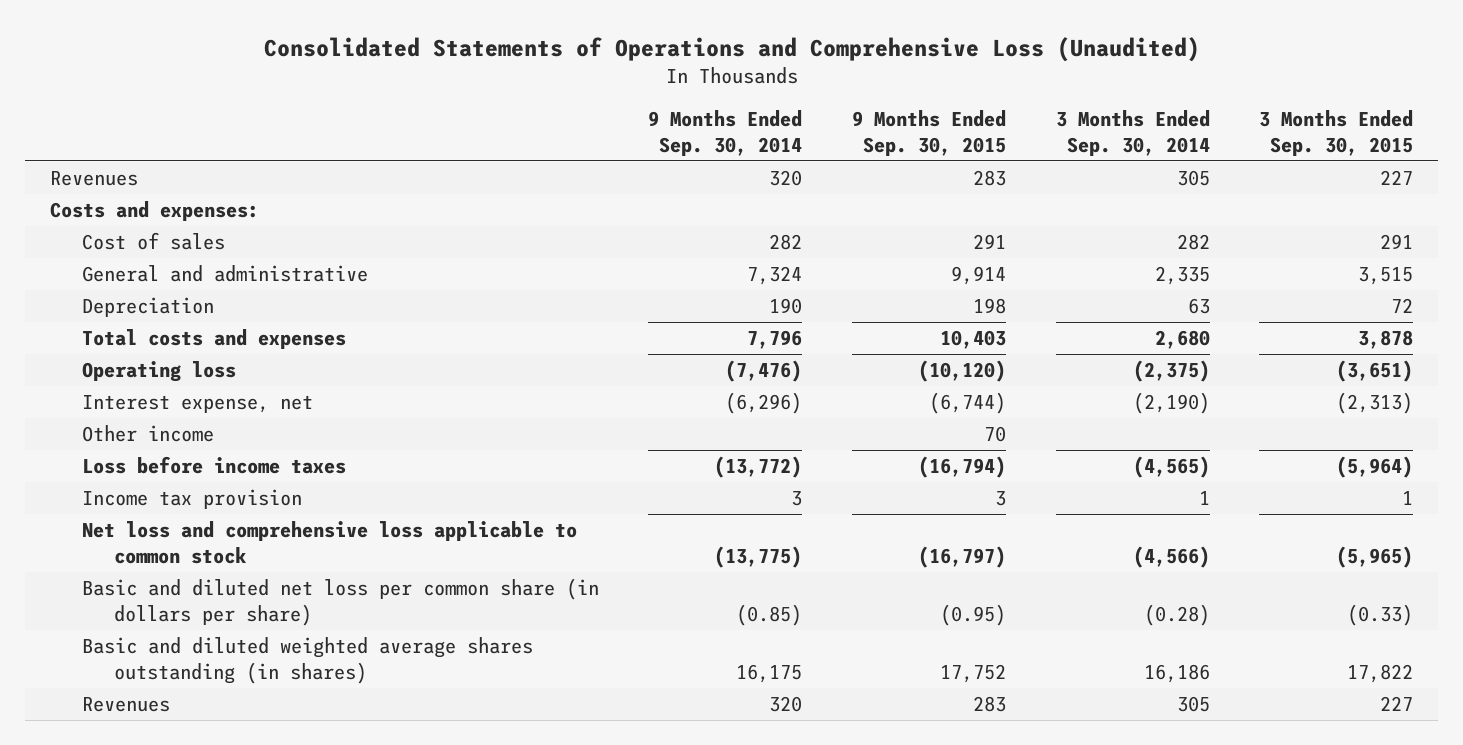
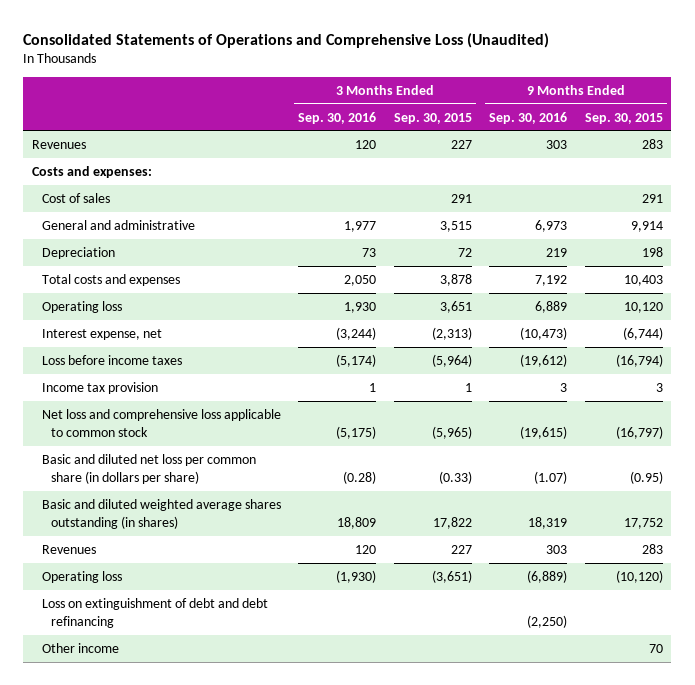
[648,110,803,156] 9 Months Ended Sep. 30, 2014 -> none
[1055,110,1210,156] 3 Months Ended Sep. 30, 2014 -> none
none -> [298,111,377,124] Sep. 30, 2016
none -> [489,111,568,124] Sep. 30, 2016
none -> [41,300,122,313] Operating loss
[81,361,236,383] Operating loss -> [41,570,122,583] Operating loss
none -> [41,597,268,628] Loss on extinguishment of debt and debt refinancing
[81,425,214,443] Other income -> [41,642,119,653] Other income

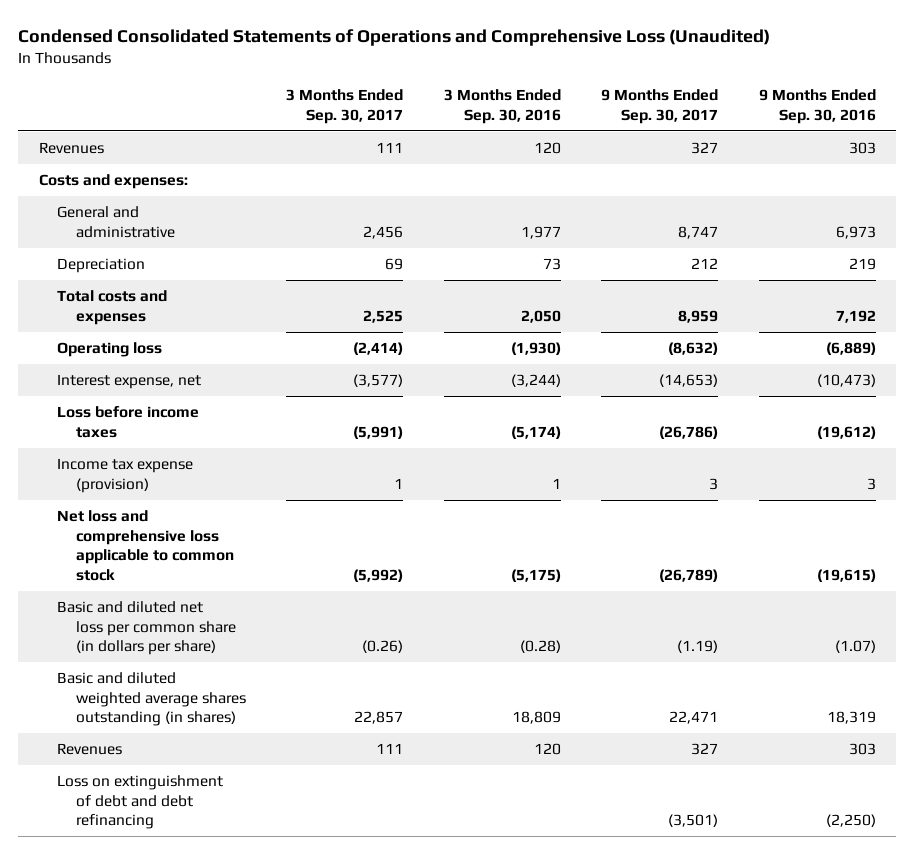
[23,32,550,48] Consolidated Statements of Operations and Comprehensive Loss (Unaudited) -> [18,29,771,47] Condensed Consolidated Statements of Operations and Comprehensive Loss (Unaudited)
[393,112,472,124] Sep. 30, 2015 -> none
[584,112,663,124] Sep. 30, 2015 -> none
none -> [286,88,404,124] 3 Months Ended Sep. 30, 2017
none -> [601,88,719,124] 9 Months Ended Sep. 30, 2017
[41,192,110,203] Cost of sales -> none
[41,300,122,313] Operating loss -> none
[41,570,122,583] Operating loss -> [57,342,163,358] Operating loss
[41,381,158,394] Income tax provision -> [57,458,194,493] Income tax expense (provision)
[41,642,119,653] Other income -> none

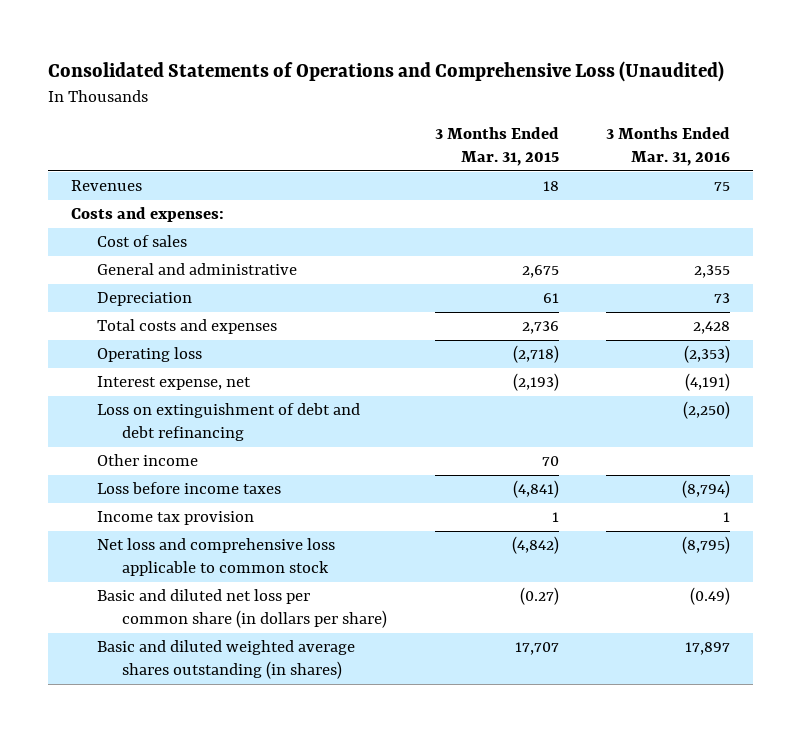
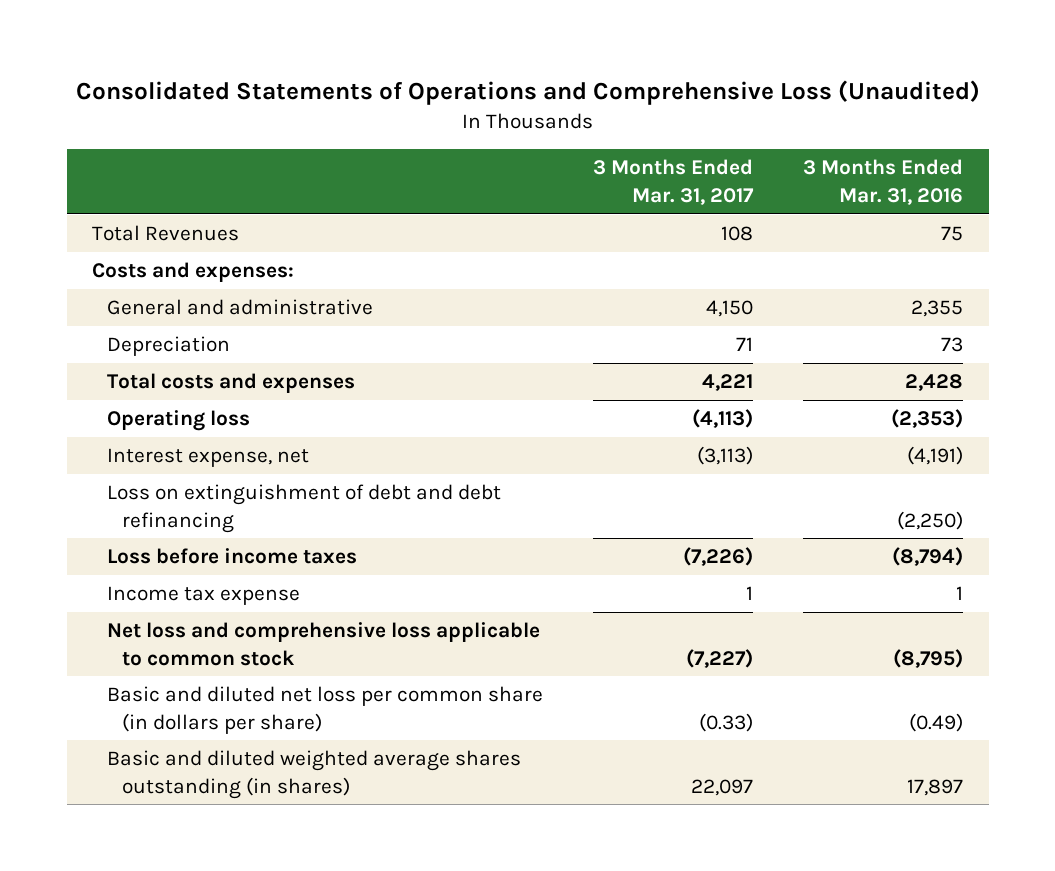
[434,127,559,167] 3 Months Ended Mar. 31, 2015 -> none
none -> [593,159,755,205] 3 Months Ended Mar. 31, 2017
[71,180,143,192] Revenues -> [91,225,239,242] Total Revenues
[96,235,187,248] Cost of sales -> none
[96,454,198,467] Other income -> none
[96,511,254,526] Income tax provision -> [106,586,300,606] Income tax expense

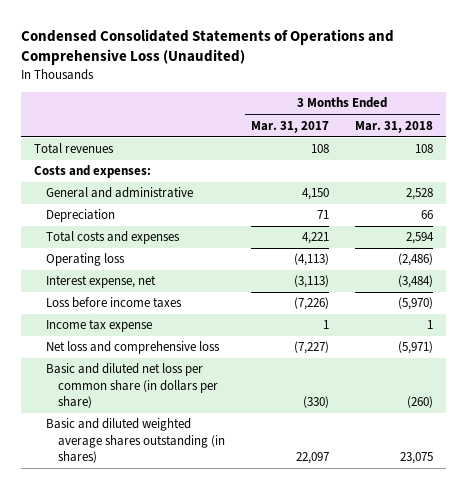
[75,80,980,106] Consolidated Statements of Operations and Comprehensive Loss (Unaudited) -> [20,29,394,66] Condensed Consolidated Statements of Operations and Comprehensive Loss (Unaudited)
[803,159,964,205] 3 Months Ended Mar. 31, 2016 -> none
none -> [355,120,434,133] Mar. 31, 2018
[91,225,239,242] Total Revenues -> [33,143,114,155] Total revenues
[106,484,501,533] Loss on extinguishment of debt and debt refinancing -> none
[106,622,540,666] Net loss and comprehensive loss applicable to common stock -> [46,341,221,355] Net loss and comprehensive loss
[699,712,754,732] (0.33) -> [303,395,330,408] (330)

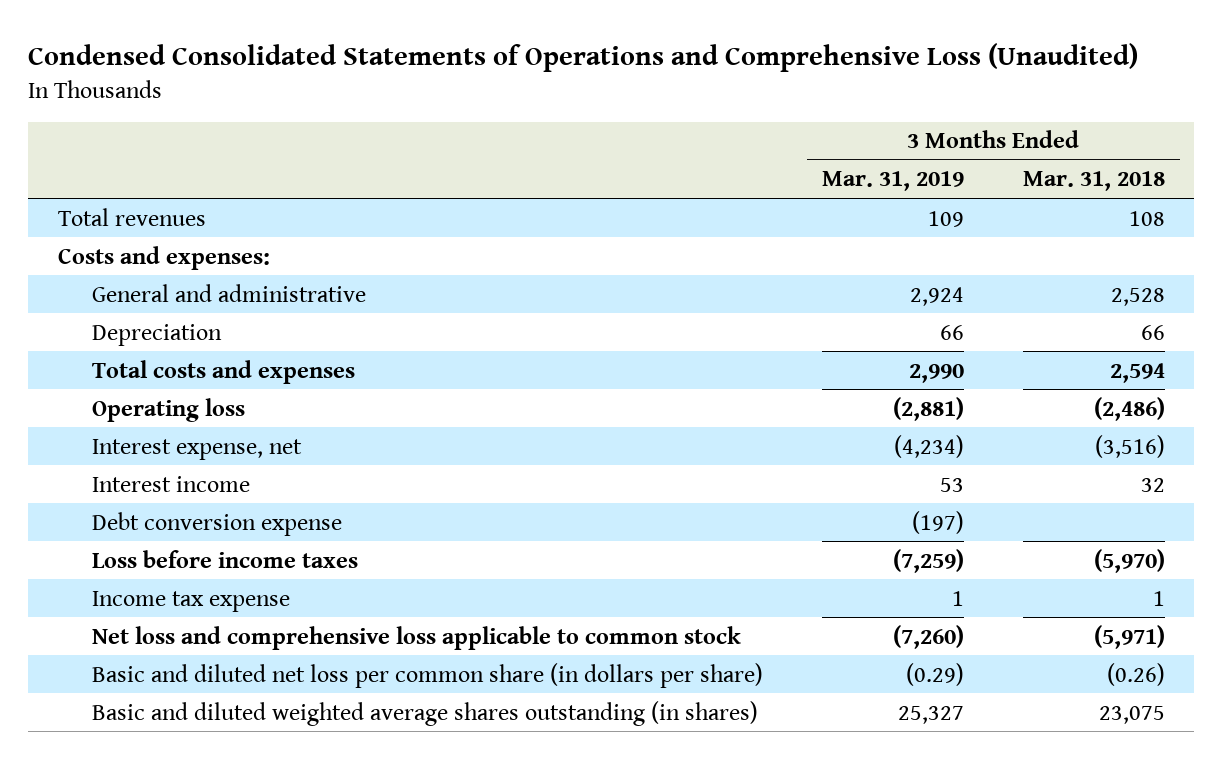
[251,120,330,133] Mar. 31, 2017 -> none
none -> [821,171,964,192] Mar. 31, 2019
[398,275,434,289] (3,484) -> [1094,434,1165,458] (3,516)
none -> [91,475,250,492] Interest income
none -> [91,511,342,536] Debt conversion expense
[46,341,221,355] Net loss and comprehensive loss -> [91,625,741,650] Net loss and comprehensive loss applicable to common stock
[407,395,434,408] (260) -> [1106,662,1165,686] (0.26)

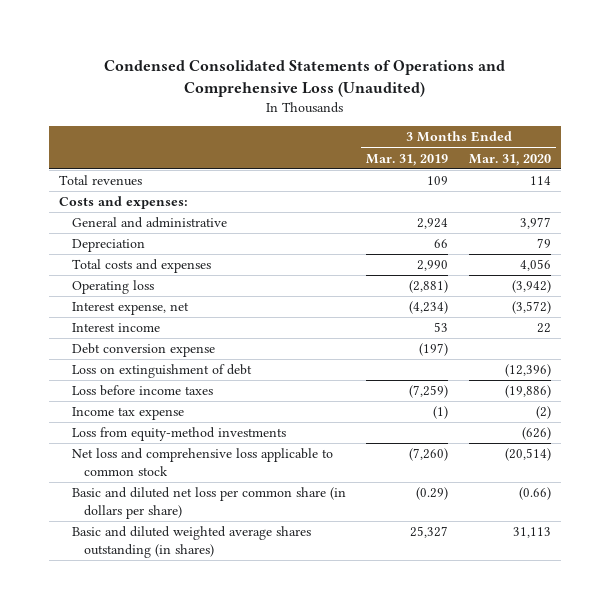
[1022,171,1165,192] Mar. 31, 2018 -> none
none -> [469,153,552,166] Mar. 31, 2020
none -> [71,364,252,379] Loss on extinguishment of debt
[951,590,964,606] 1 -> [433,406,449,420] (1)
none -> [71,427,286,442] Loss from equity-method investments

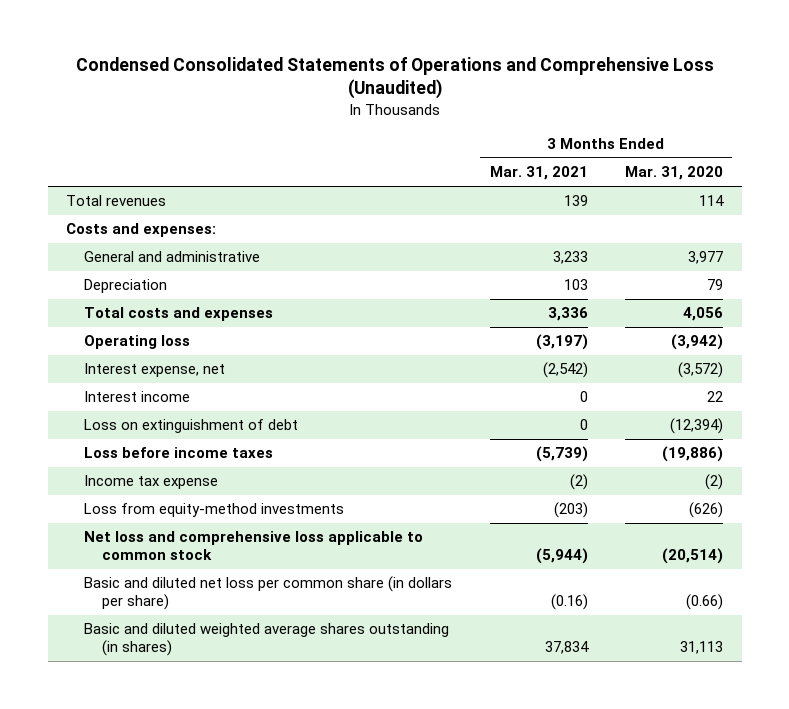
[366,153,449,166] Mar. 31, 2019 -> none
none -> [489,166,588,181] Mar. 31, 2021
[71,343,215,358] Debt conversion expense -> none
[505,364,552,378] (12,396) -> [669,418,723,435] (12,394)

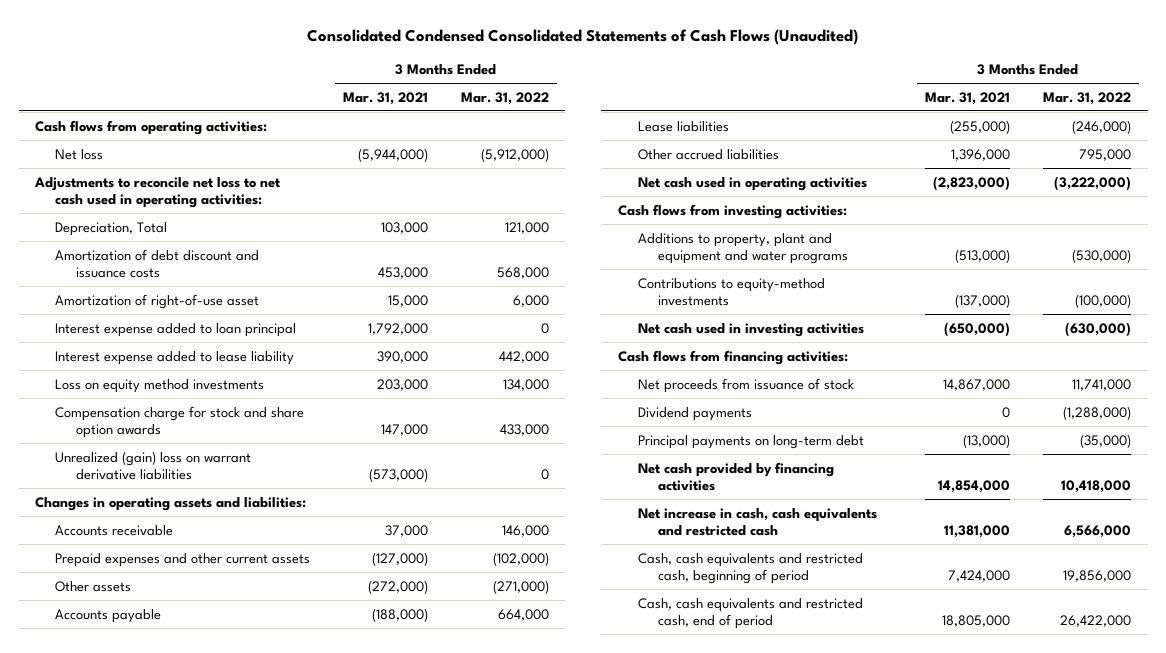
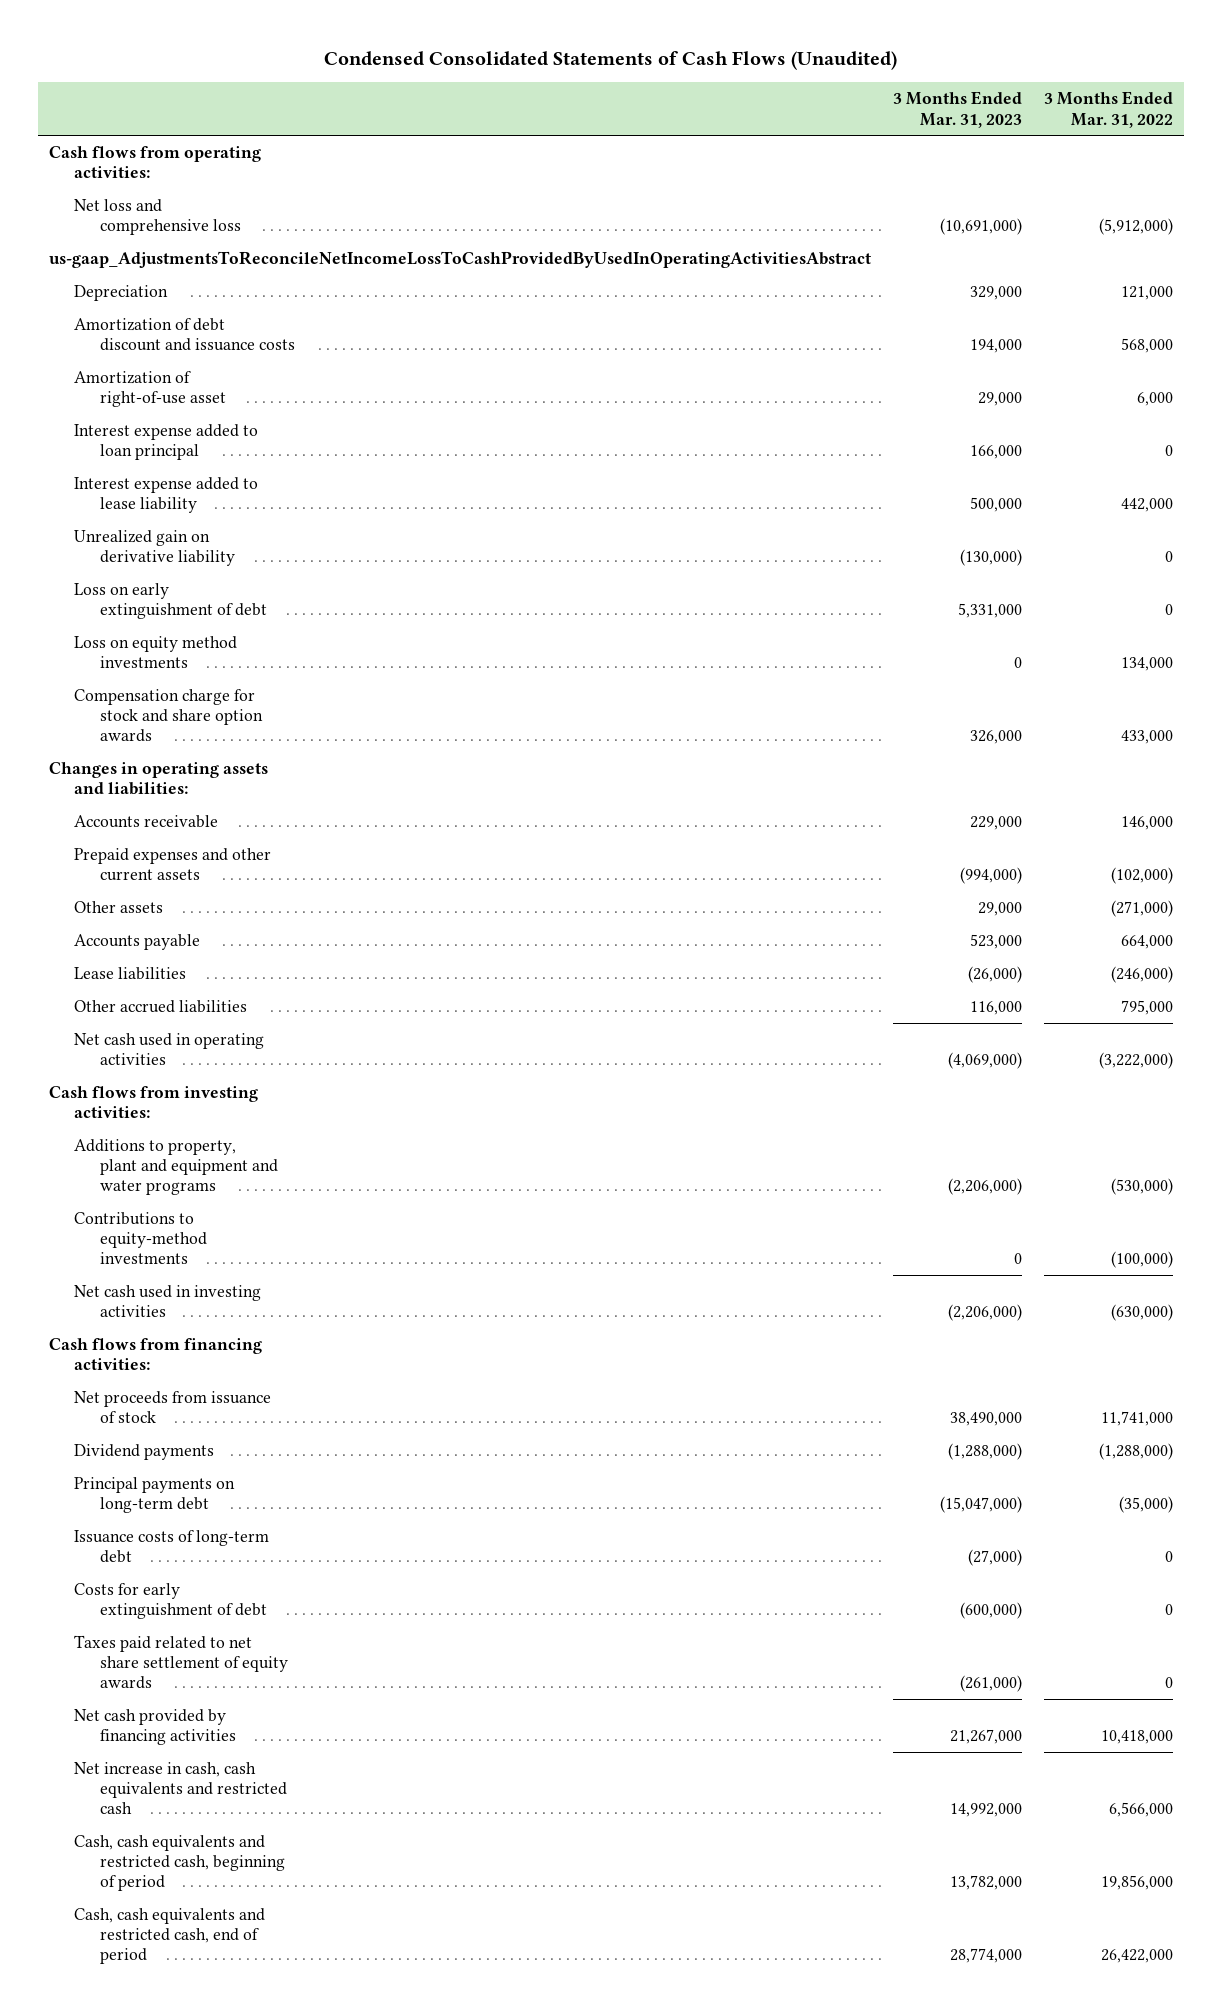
[307,29,859,46] Consolidated Condensed Consolidated Statements of Cash Flows (Unaudited) -> [323,50,897,70] Condensed Consolidated Statements of Cash Flows (Unaudited)
[343,91,429,105] Mar. 31, 2021 -> none
none -> [892,91,1022,128] 3 Months Ended Mar. 31, 2023
[34,176,282,208] Adjustments to reconcile net loss to net cash used in operating activities: -> none
[55,148,104,160] Net loss -> [74,199,242,236] Net loss and comprehensive loss
none -> [48,251,871,269] us-gaap_AdjustmentsToReconcileNetIncomeLossToCashProvidedByUsedInOperatingActivitiesAbstract
[55,221,168,236] Depreciation, Total -> [74,285,169,302] Depreciation
none -> [74,530,236,567] Unrealized gain on derivative liability
none -> [74,583,268,620] Loss on early extinguishment of debt
[55,450,252,480] Unrealized (gain) loss on warrant derivative liabilities -> none
none -> [74,1530,270,1564] Issuance costs of long-term debt
none -> [74,1583,268,1620] Costs for early extinguishment of debt
none -> [74,1635,289,1690] Taxes paid related to net share settlement of equity awards

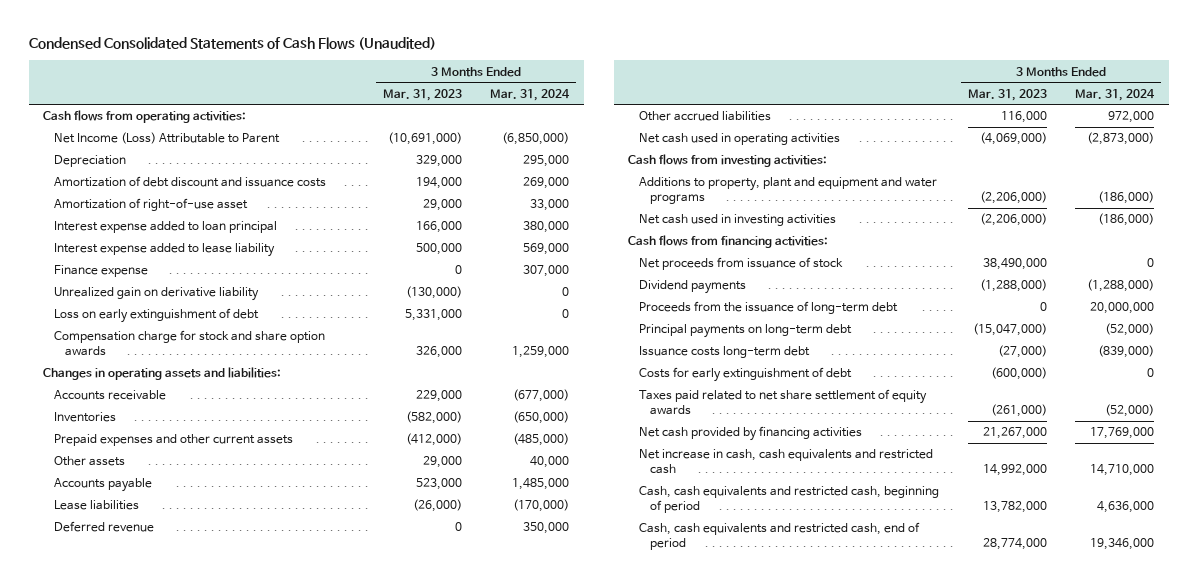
[1043,91,1173,128] 3 Months Ended Mar. 31, 2022 -> none
none -> [490,88,571,101] Mar. 31, 2024
[48,251,871,269] us-gaap_AdjustmentsToReconcileNetIncomeLossToCashProvidedByUsedInOperatingActivitiesAbstract -> none
[74,199,242,236] Net loss and comprehensive loss -> [54,132,281,145] Net Income (Loss) Attributable to Parent
none -> [54,265,149,278] Finance expense
[74,636,238,669] Loss on equity method investments -> none
none -> [54,412,117,423] Inventories
[959,867,1022,885] (994,000) -> [405,433,462,447] (412,000)
none -> [54,521,155,533] Deferred revenue
[74,1212,208,1265] Contributions to equity-method investments -> none
none -> [639,301,899,315] Proceeds from the issuance of long-term debt
[74,1530,270,1564] Issuance costs of long-term debt -> [639,346,811,359] Issuance costs long-term debt

